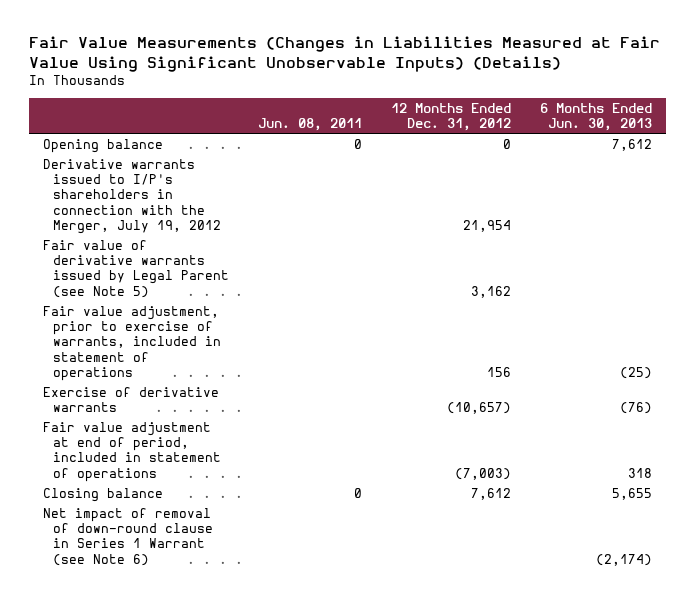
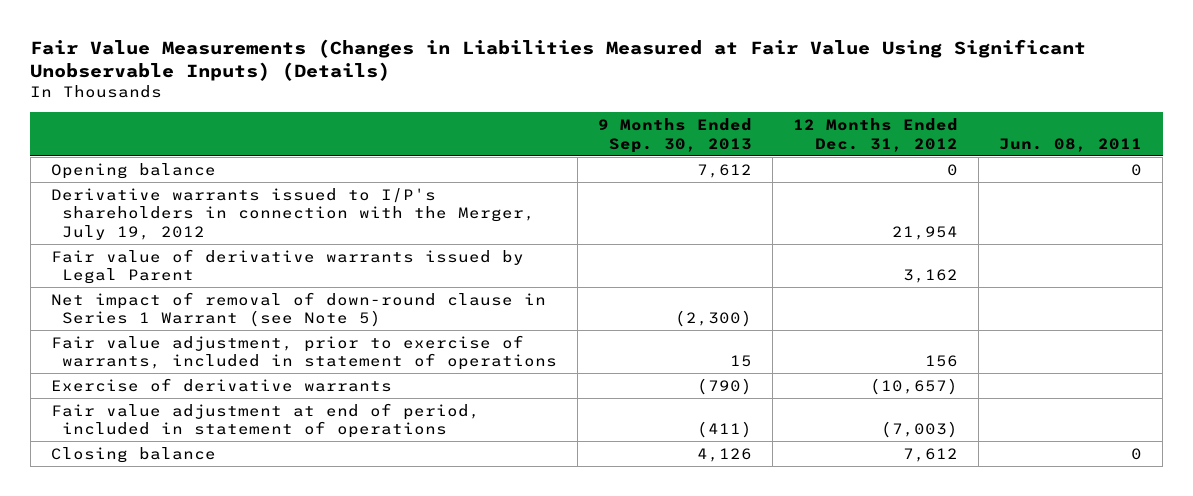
[539,102,652,131] 6 Months Ended Jun. 30, 2013 -> none
none -> [598,117,753,153] 9 Months Ended Sep. 30, 2013
[43,239,229,298] Fair value of derivative warrants issued by Legal Parent (see Note 5) -> [51,248,525,285] Fair value of derivative warrants issued by Legal Parent
none -> [51,291,547,328] Net impact of removal of down-round clause in Series 1 Warrant (see Note 5)
[43,507,213,566] Net impact of removal of down-round clause in Series 1 Warrant (see Note 6) -> none

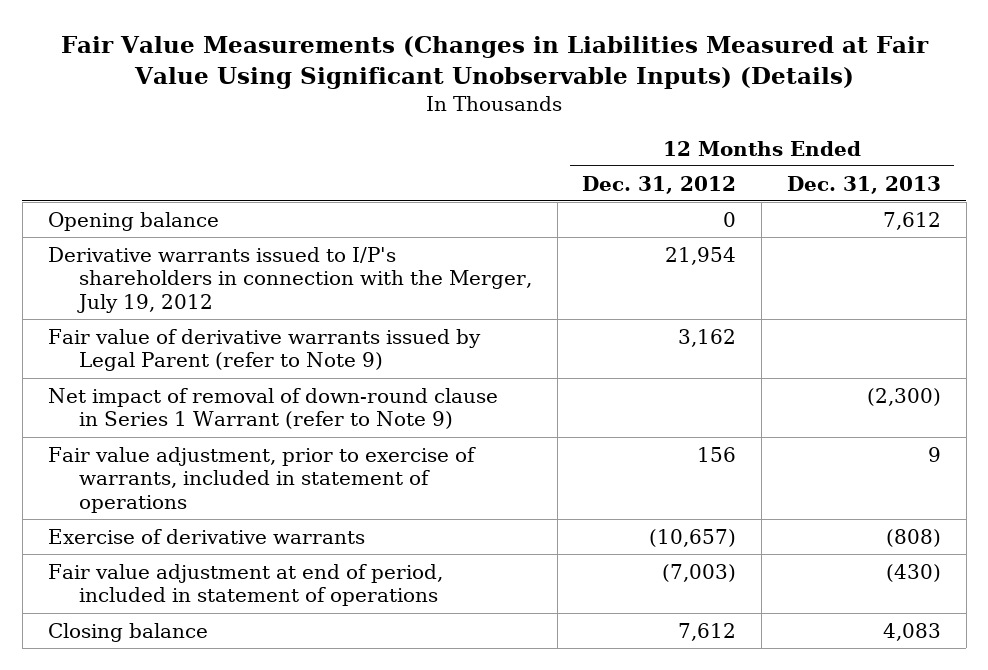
[598,117,753,153] 9 Months Ended Sep. 30, 2013 -> none
[999,137,1143,152] Jun. 08, 2011 -> none
none -> [786,175,941,194] Dec. 31, 2013
[51,248,525,285] Fair value of derivative warrants issued by Legal Parent -> [47,328,481,372] Fair value of derivative warrants issued by Legal Parent (refer to Note 9)
[51,291,547,328] Net impact of removal of down-round clause in Series 1 Warrant (see Note 5) -> [47,387,498,430] Net impact of removal of down-round clause in Series 1 Warrant (refer to Note 9)

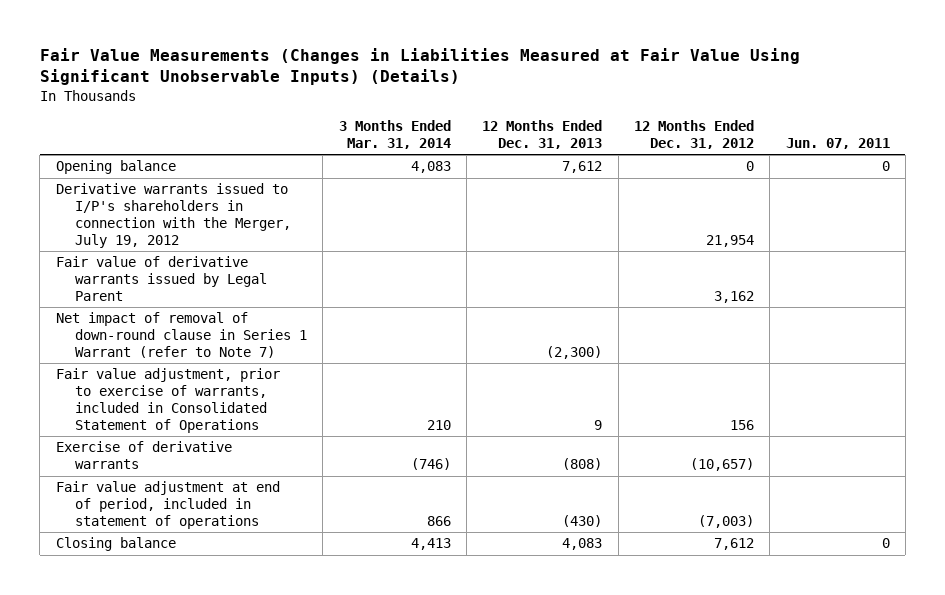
none -> [338,120,451,149] 3 Months Ended Mar. 31, 2014
none -> [785,137,890,149] Jun. 07, 2011
[47,328,481,372] Fair value of derivative warrants issued by Legal Parent (refer to Note 9) -> [55,256,267,301] Fair value of derivative warrants issued by Legal Parent
[47,387,498,430] Net impact of removal of down-round clause in Series 1 Warrant (refer to Note 9) -> [55,312,307,358] Net impact of removal of down-round clause in Series 1 Warrant (refer to Note 7)
[47,446,476,514] Fair value adjustment, prior to exercise of warrants, included in statement of operations -> [55,368,280,433] Fair value adjustment, prior to exercise of warrants, included in Consolidated Statement of Operations

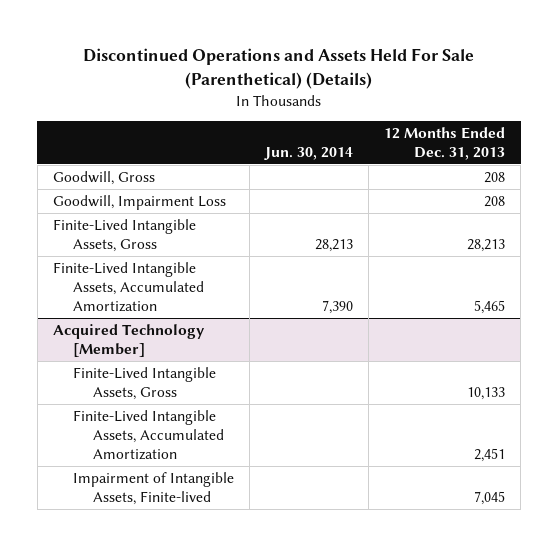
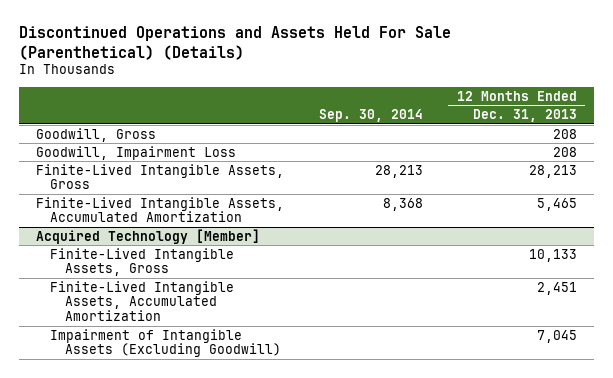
[264,146,354,160] Jun. 30, 2014 -> none
none -> [318,108,423,122] Sep. 30, 2014
[72,471,234,505] Impairment of Intangible Assets, Finite-lived -> [50,328,281,358] Impairment of Intangible Assets (Excluding Goodwill)

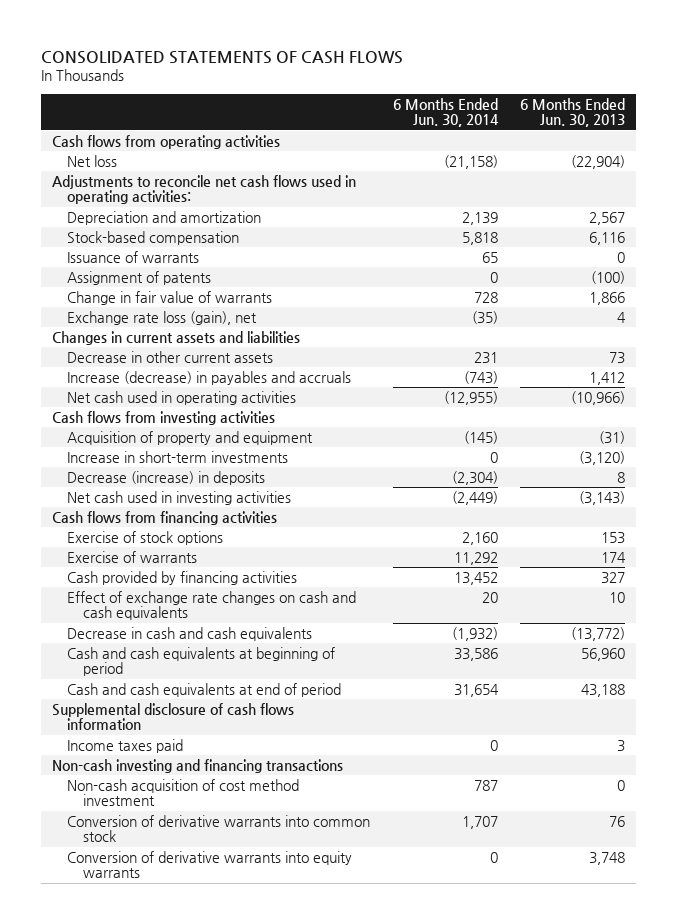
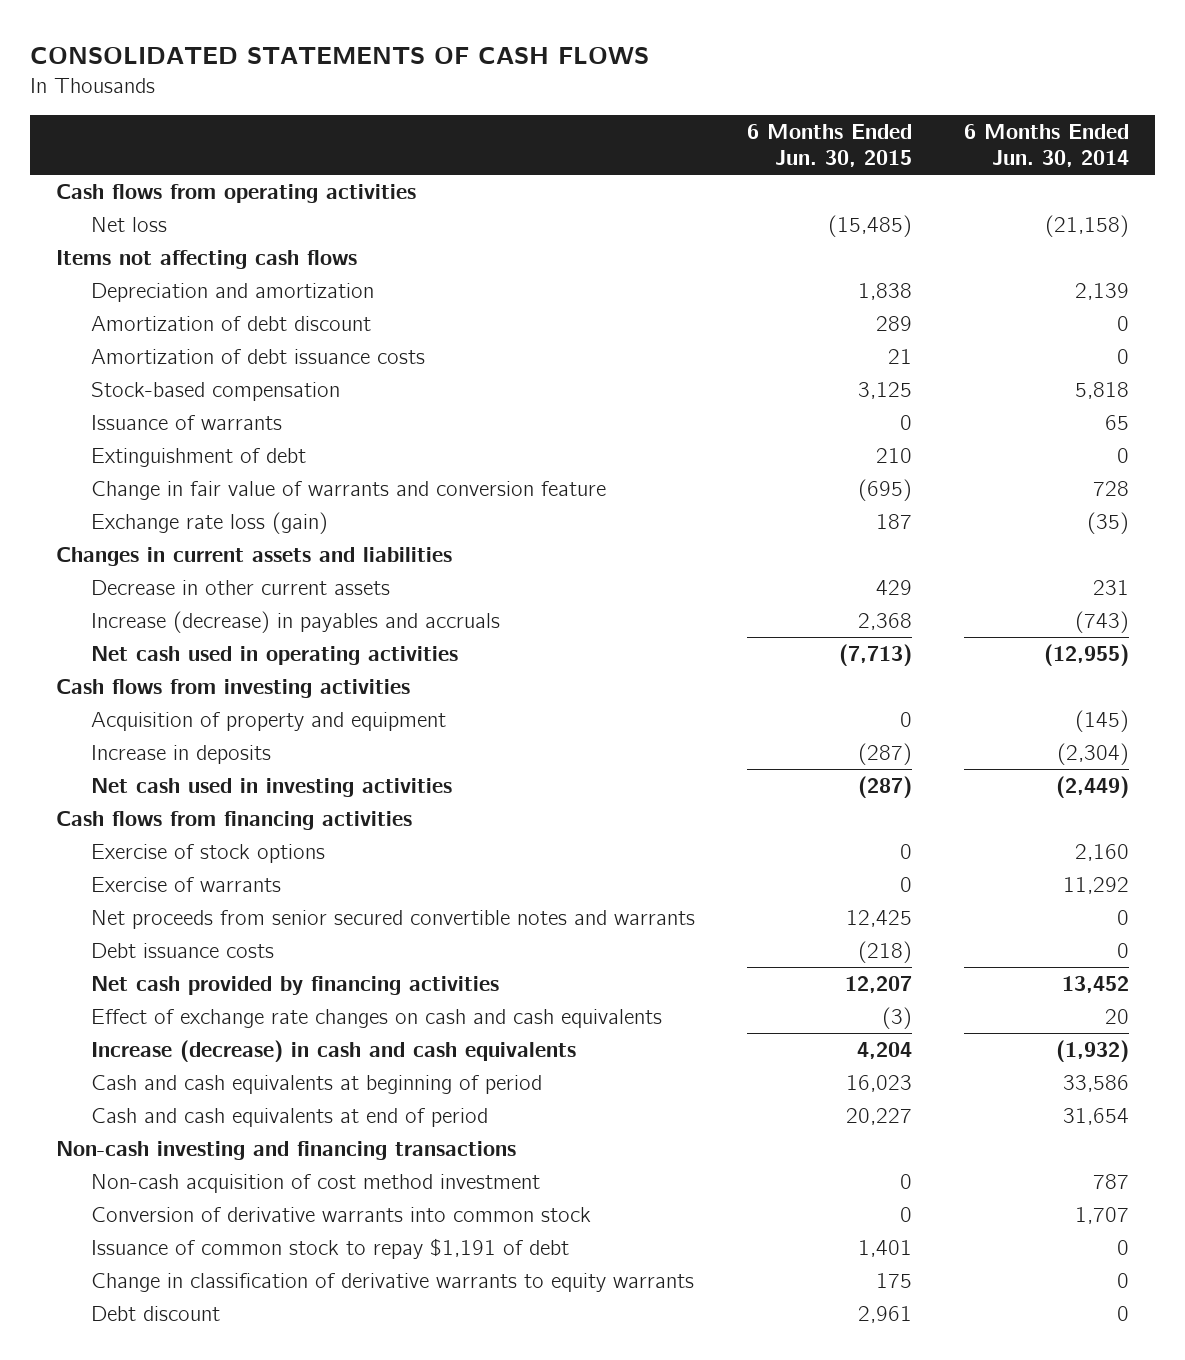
[519,97,625,128] 6 Months Ended Jun. 30, 2013 -> none
none -> [746,123,912,167] 6 Months Ended Jun. 30, 2015
[52,174,357,205] Adjustments to reconcile net cash flows used in operating activities: -> [56,250,358,270] Items not affecting cash flows
none -> [90,316,371,332] Amortization of debt discount
none -> [90,349,425,365] Amortization of debt issuance costs
[67,270,212,285] Assignment of patents -> none
none -> [90,448,306,468] Extinguishment of debt
[67,290,273,305] Change in fair value of warrants -> [90,481,606,501] Change in fair value of warrants and conversion feature
[67,310,258,325] Exchange rate loss (gain), net -> [90,512,328,535] Exchange rate loss (gain)
[67,450,289,463] Increase in short-term investments -> none
[67,470,266,485] Decrease (increase) in deposits -> [90,745,271,765] Increase in deposits
none -> [90,910,695,930] Net proceeds from senior secured convertible notes and warrants
none -> [90,943,274,959] Debt issuance costs
[67,570,298,585] Cash provided by financing activities -> [90,976,499,996] Net cash provided by financing activities
[67,626,313,641] Decrease in cash and cash equivalents -> [90,1040,576,1063] Increase (decrease) in cash and cash equivalents
[52,702,295,731] Supplemental disclosure of cash flows information -> none
[67,738,184,753] Income taxes paid -> none
none -> [90,1238,569,1260] Issuance of common stock to repay $1,191 of debt
[67,850,353,879] Conversion of derivative warrants into equity warrants -> [90,1273,694,1293] Change in classification of derivative warrants to equity warrants
none -> [90,1306,220,1322] Debt discount

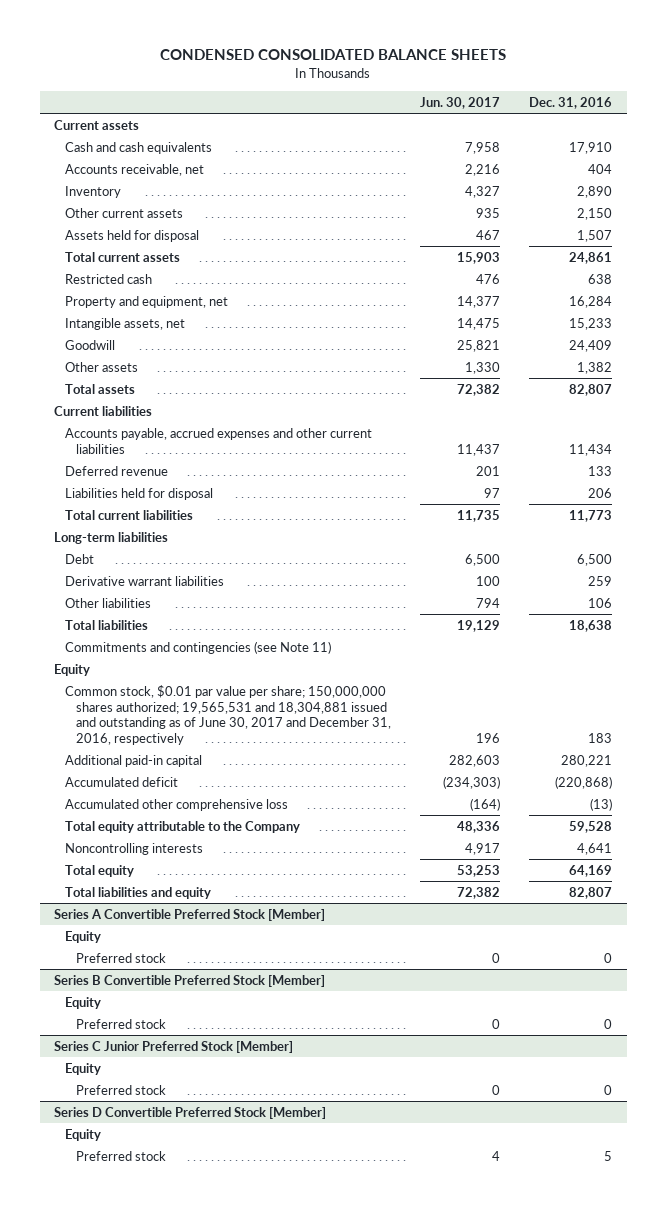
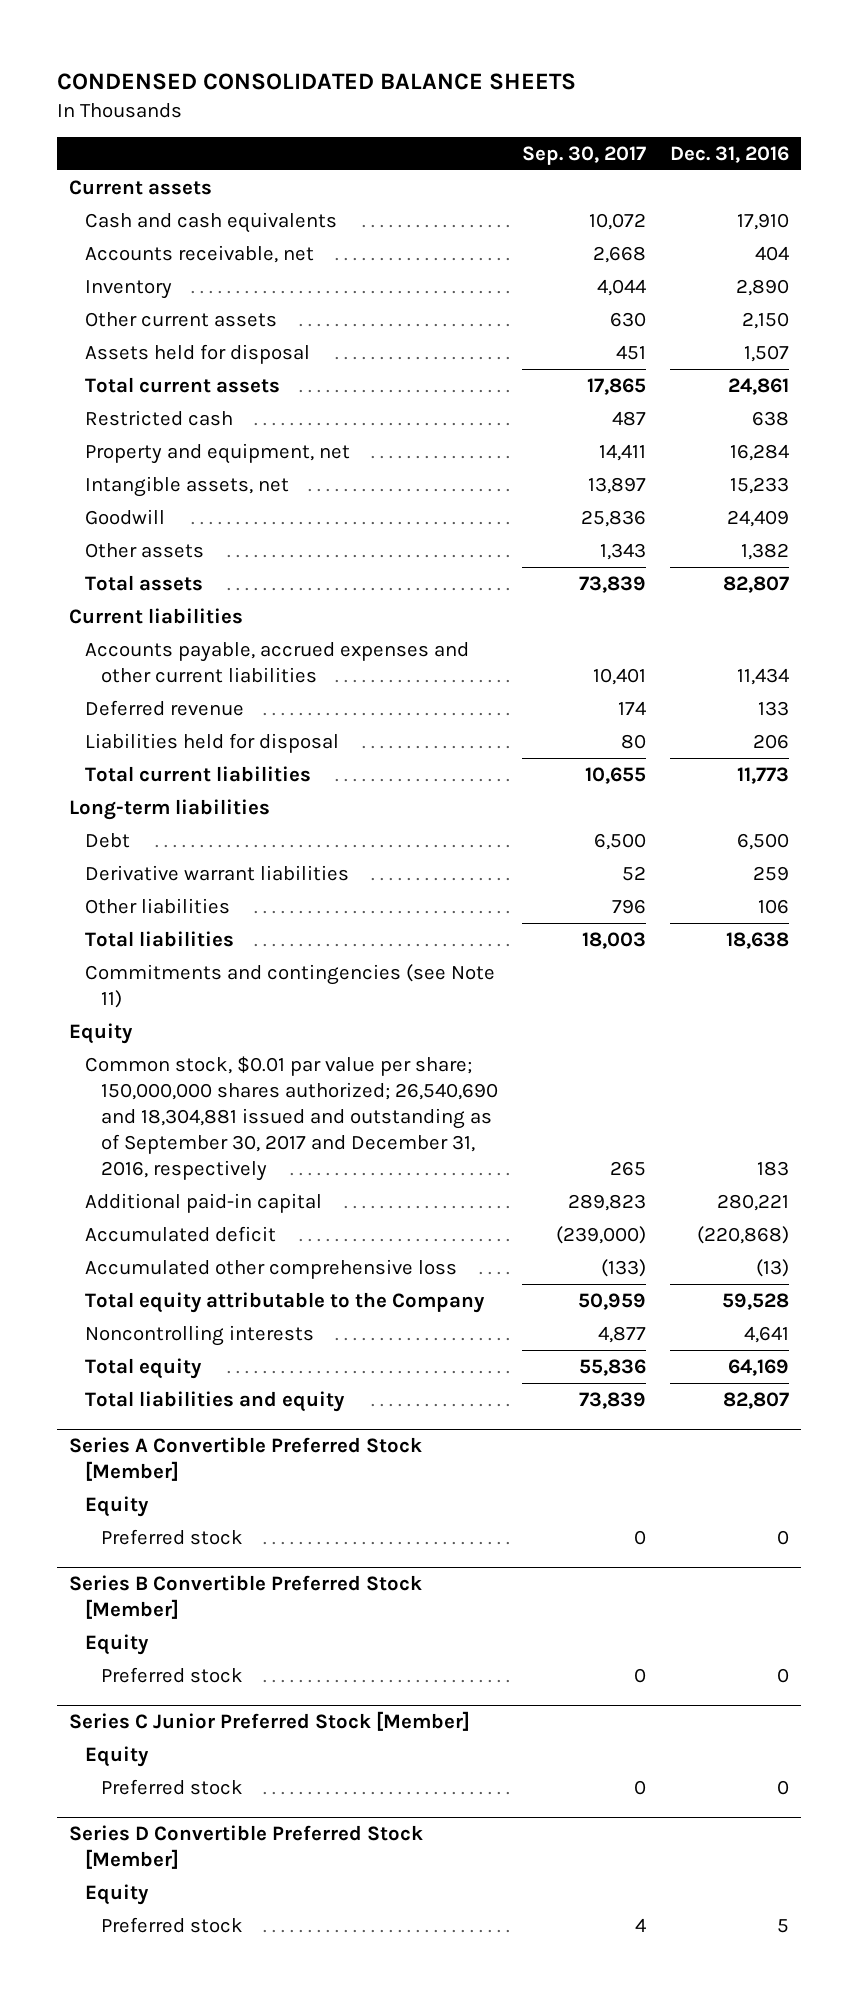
[420,97,501,110] Jun. 30, 2017 -> none
none -> [521,146,646,166] Sep. 30, 2017
[65,684,392,745] Common stock, $0.01 par value per share; 150,000,000 shares authorized; 19,565,531 and 18,304,881 issued and outstanding as of June 30, 2017 and December 31, 2016, respectively -> [85,1055,498,1181] Common stock, $0.01 par value per share; 150,000,000 shares authorized; 26,540,690 and 18,304,881 issued and outstanding as of September 30, 2017 and December 31, 2016, respectively

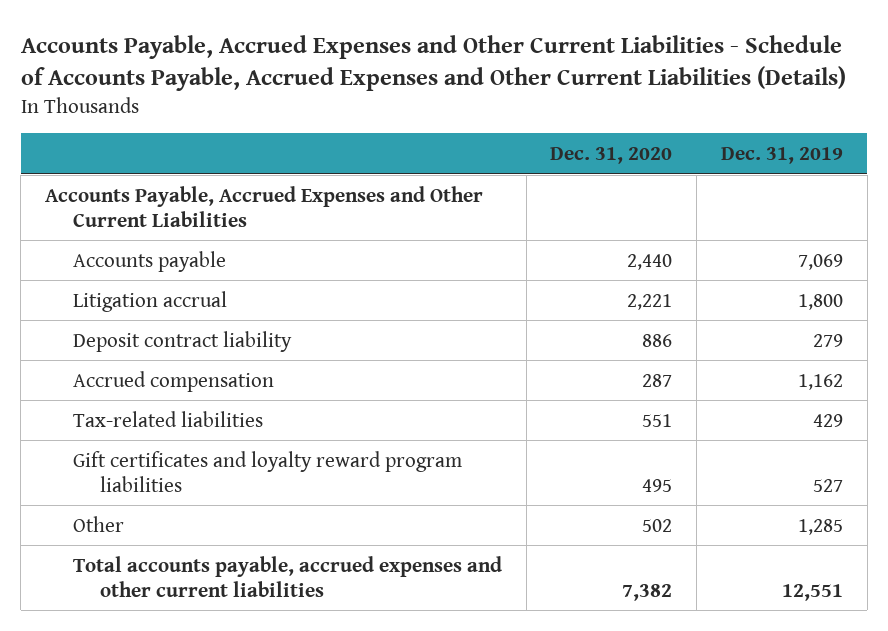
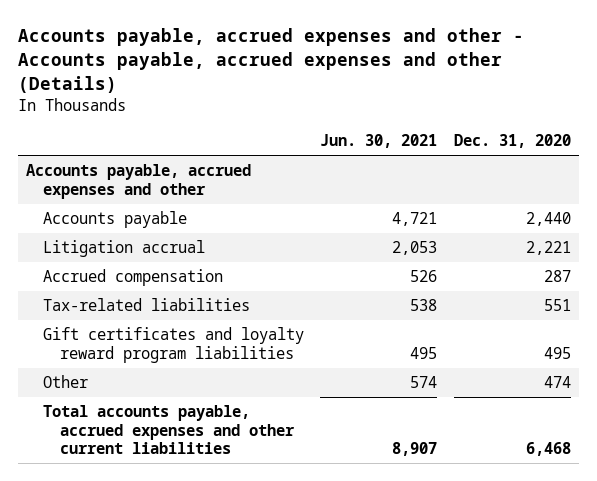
[20,34,846,91] Accounts Payable, Accrued Expenses and Other Current Liabilities - Schedule of Accounts Payable, Accrued Expenses and Other Current Liabilities (Details) -> [18,28,525,94] Accounts payable, accrued expenses and other - Accounts payable, accrued expenses and other (Details)
[720,146,843,164] Dec. 31, 2019 -> none
none -> [320,134,438,149] Jun. 30, 2021
[45,185,484,227] Accounts Payable, Accrued Expenses and Other Current Liabilities -> [26,164,252,199] Accounts payable, accrued expenses and other
[72,330,292,352] Deposit contract liability -> none
[642,518,673,532] 502 -> [543,376,571,389] 474
[622,583,673,601] 7,382 -> [525,442,571,457] 6,468

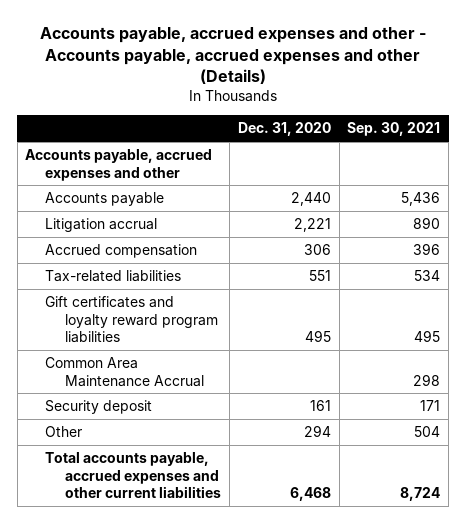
[320,134,438,149] Jun. 30, 2021 -> none
none -> [347,122,441,137] Sep. 30, 2021
[543,270,571,283] 287 -> [303,244,331,256] 306
none -> [45,357,205,387] Common Area Maintenance Accrual
none -> [45,400,153,415] Security deposit
[543,376,571,389] 474 -> [303,425,331,438] 294

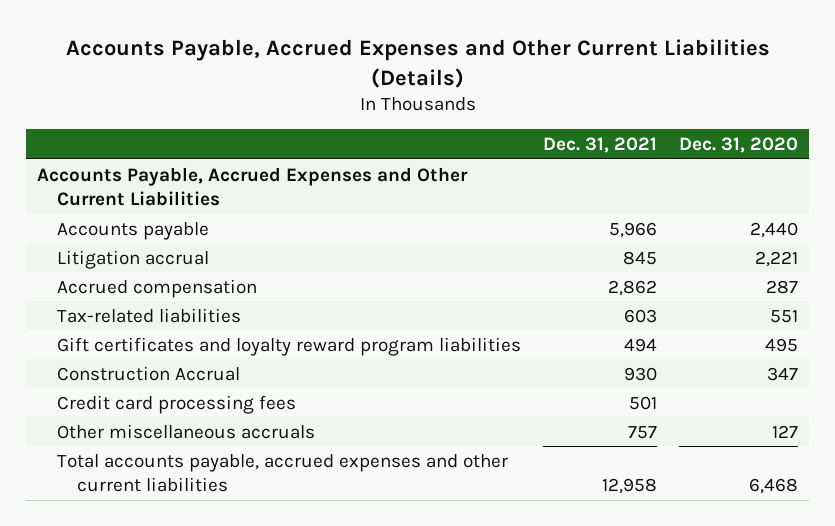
[39,26,426,85] Accounts payable, accrued expenses and other - Accounts payable, accrued expenses and other (Details) -> [65,39,770,88] Accounts Payable, Accrued Expenses and Other Current Liabilities (Details)
[347,122,441,137] Sep. 30, 2021 -> none
none -> [543,137,658,154] Dec. 31, 2021
[25,149,213,181] Accounts payable, accrued expenses and other -> [36,166,468,207] Accounts Payable, Accrued Expenses and Other Current Liabilities
[303,244,331,256] 306 -> [766,279,799,294] 287
[45,357,205,387] Common Area Maintenance Accrual -> none
[45,400,153,415] Security deposit -> none
none -> [56,365,240,381] Construction Accrual
none -> [56,394,296,414] Credit card processing fees
[45,426,83,438] Other -> [56,423,315,439] Other miscellaneous accruals
[303,425,331,438] 294 -> [772,424,799,438] 127

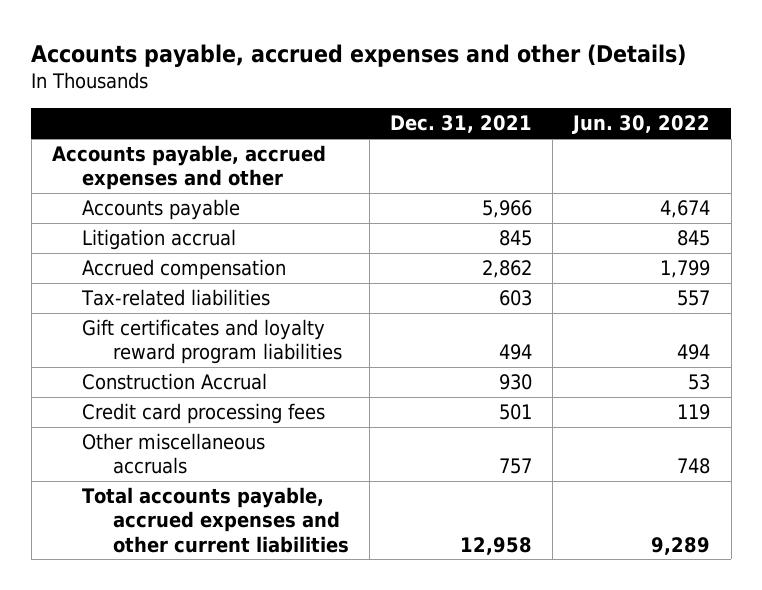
[65,39,770,88] Accounts Payable, Accrued Expenses and Other Current Liabilities (Details) -> [31,43,687,67] Accounts payable, accrued expenses and other (Details)
[679,137,799,154] Dec. 31, 2020 -> none
none -> [572,115,711,135] Jun. 30, 2022
[36,166,468,207] Accounts Payable, Accrued Expenses and Other Current Liabilities -> [51,145,326,191] Accounts payable, accrued expenses and other

